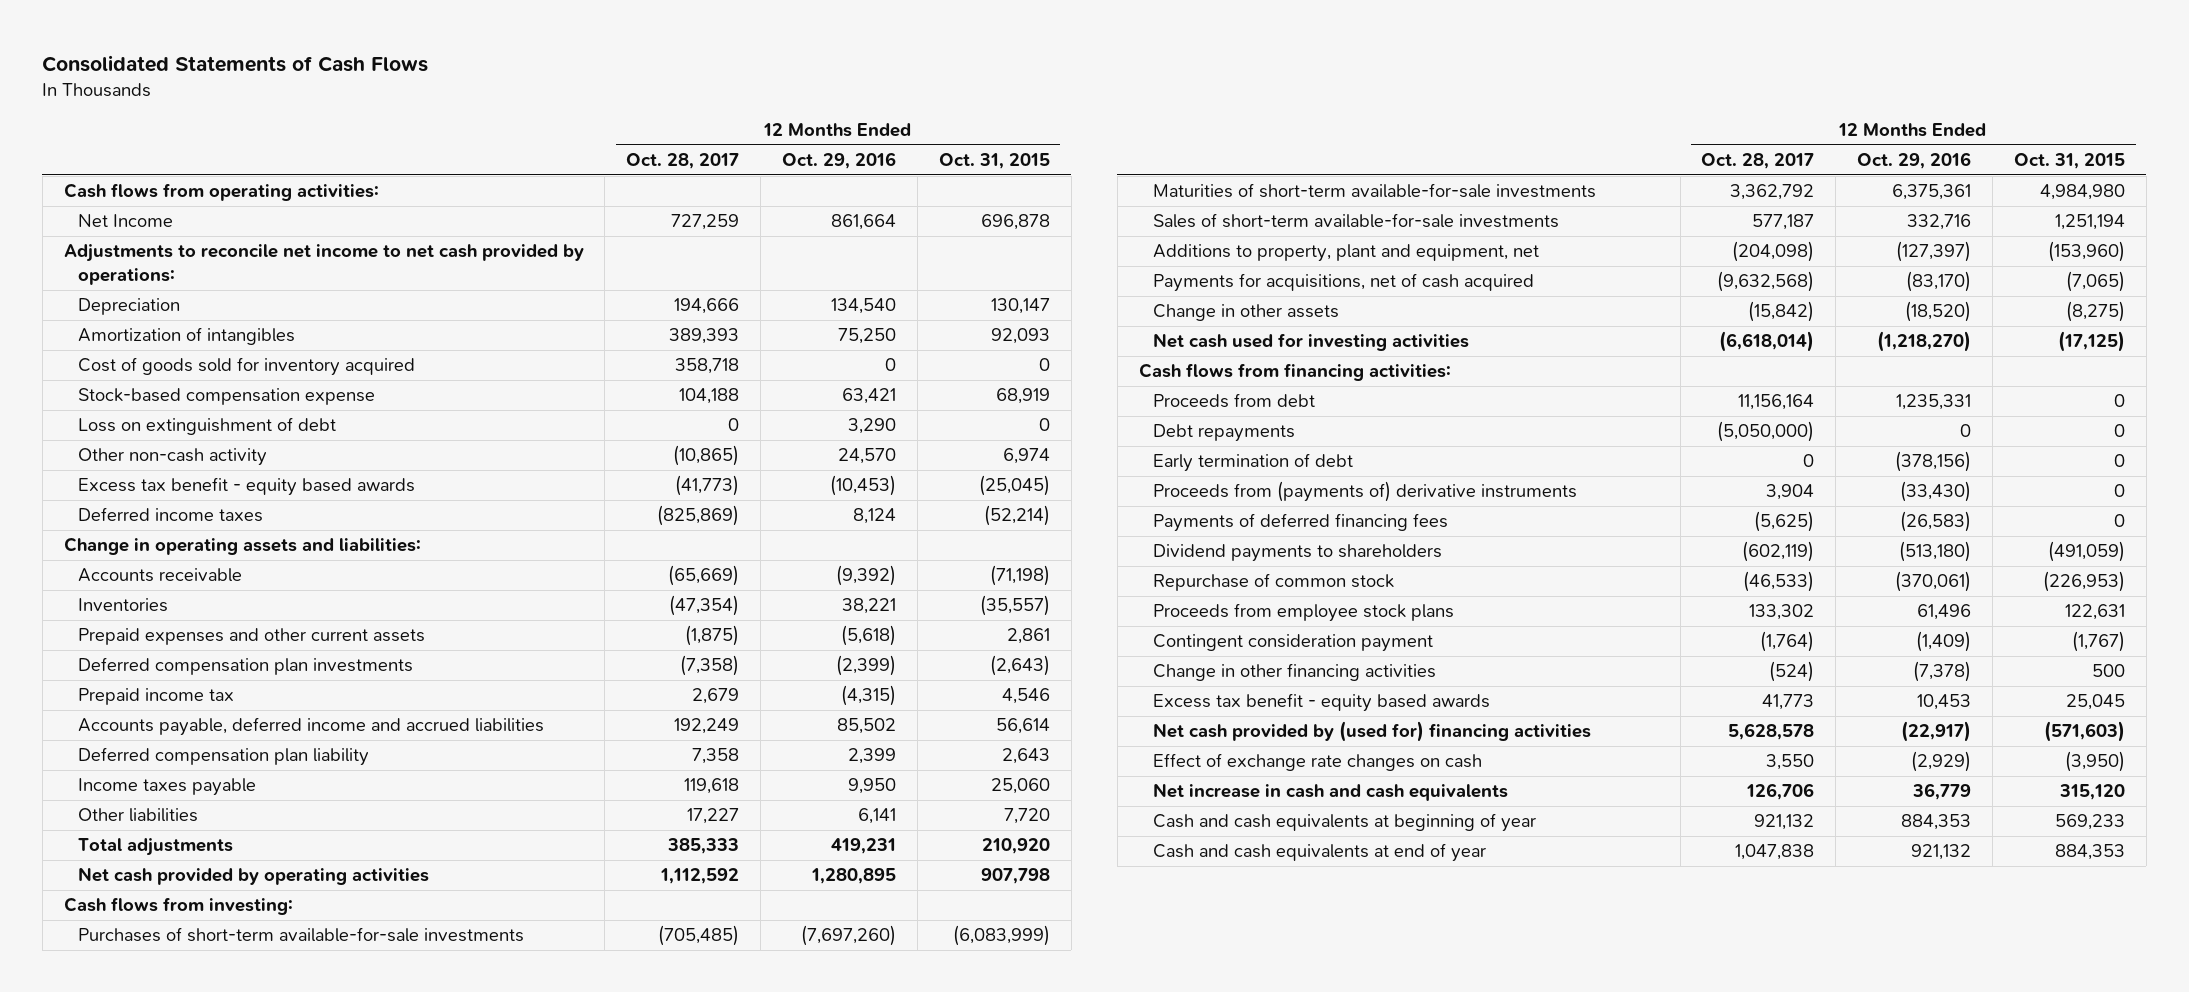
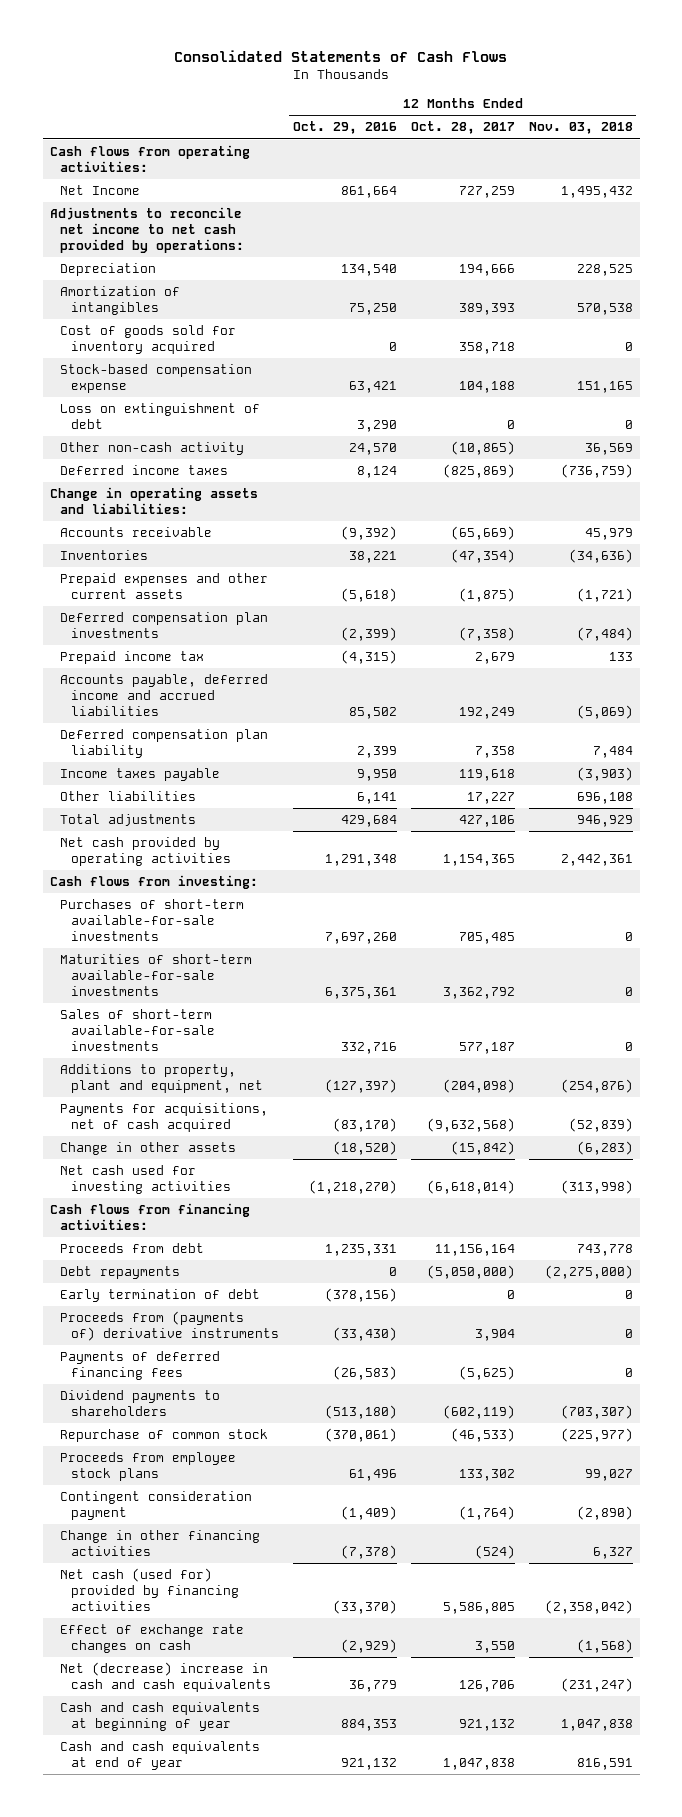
[938,152,1050,169] Oct. 31, 2015 -> none
none -> [528,122,633,135] Nov. 03, 2018
[77,477,415,497] Excess tax benefit - equity based awards -> none
[667,838,740,855] 385,333 -> [458,815,515,828] 427,106
[831,838,897,855] 419,231 -> [340,815,397,828] 429,684
[660,868,740,885] 1,112,592 -> [442,854,515,867] 1,154,365
[811,868,897,885] 1,280,895 -> [324,854,397,867] 1,291,348
[658,925,740,947] (705,485) -> [458,932,515,945] 705,485
[801,925,897,947] (7,697,260) -> [324,932,397,945] 7,697,260
[1153,693,1491,713] Excess tax benefit - equity based awards -> none
[1153,721,1592,743] Net cash provided by (used for) financing activities -> [60,1568,239,1612] Net cash (used for) provided by financing activities
[1728,723,1815,741] 5,628,578 -> [442,1602,515,1615] 5,586,805
[1901,721,1972,743] (22,917) -> [332,1600,397,1615] (33,370)
[1153,783,1509,802] Net increase in cash and cash equivalents -> [60,1662,271,1693] Net (decrease) increase in cash and cash equivalents

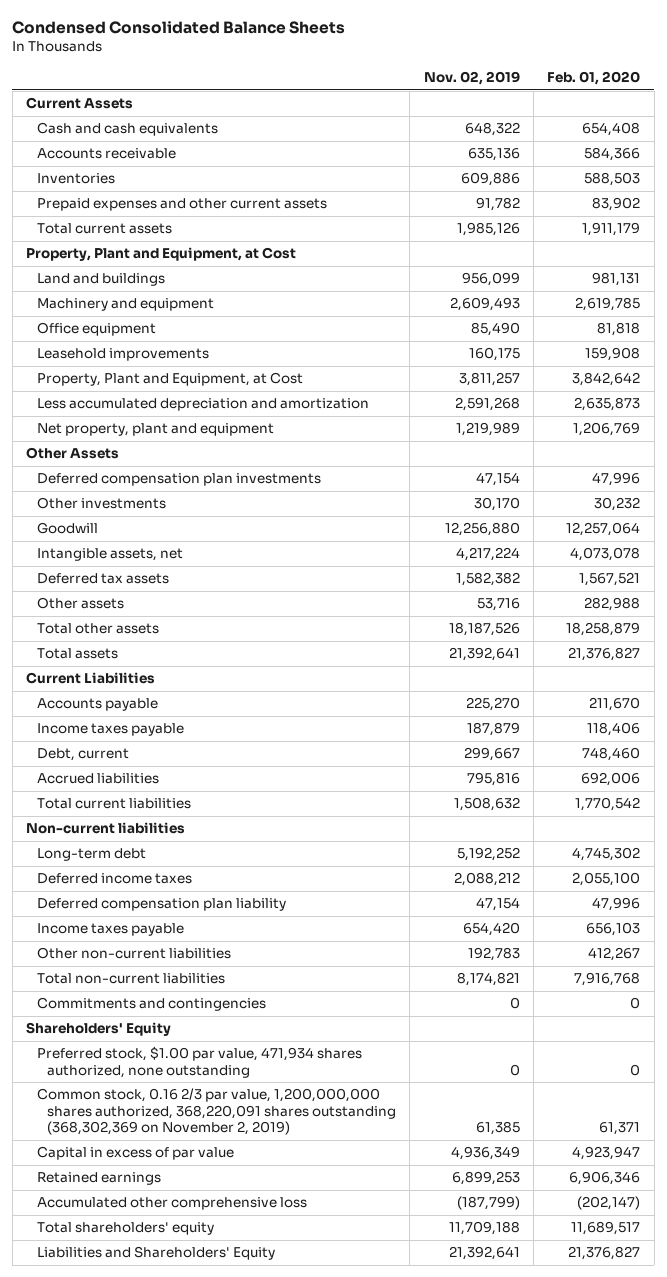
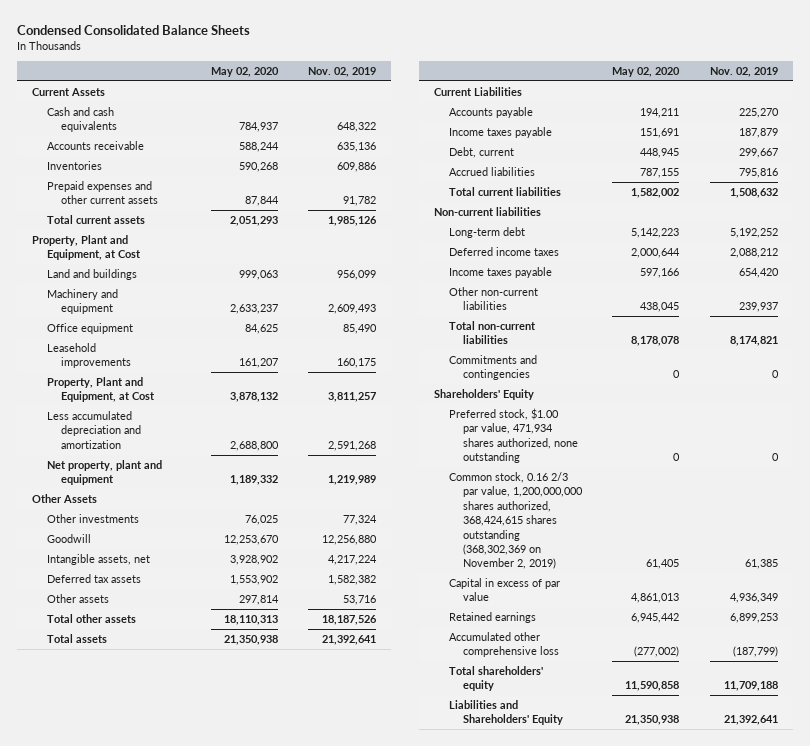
[547,70,641,85] Feb. 01, 2020 -> none
none -> [210,66,279,77] May 02, 2020
[36,473,321,487] Deferred compensation plan investments -> none
[473,497,520,512] 30,170 -> [342,514,377,525] 77,324
[36,898,286,912] Deferred compensation plan liability -> none
[467,947,520,962] 192,783 -> [738,302,778,313] 239,937
[36,1088,397,1135] Common stock, 0.16 2/3 par value, 1,200,000,000 shares authorized, 368,220,091 shares outstanding (368,302,369 on November 2, 2019) -> [448,471,584,570] Common stock, 0.16 2/3 par value, 1,200,000,000 shares authorized, 368,424,615 shares outstanding (368,302,369 on November 2, 2019)

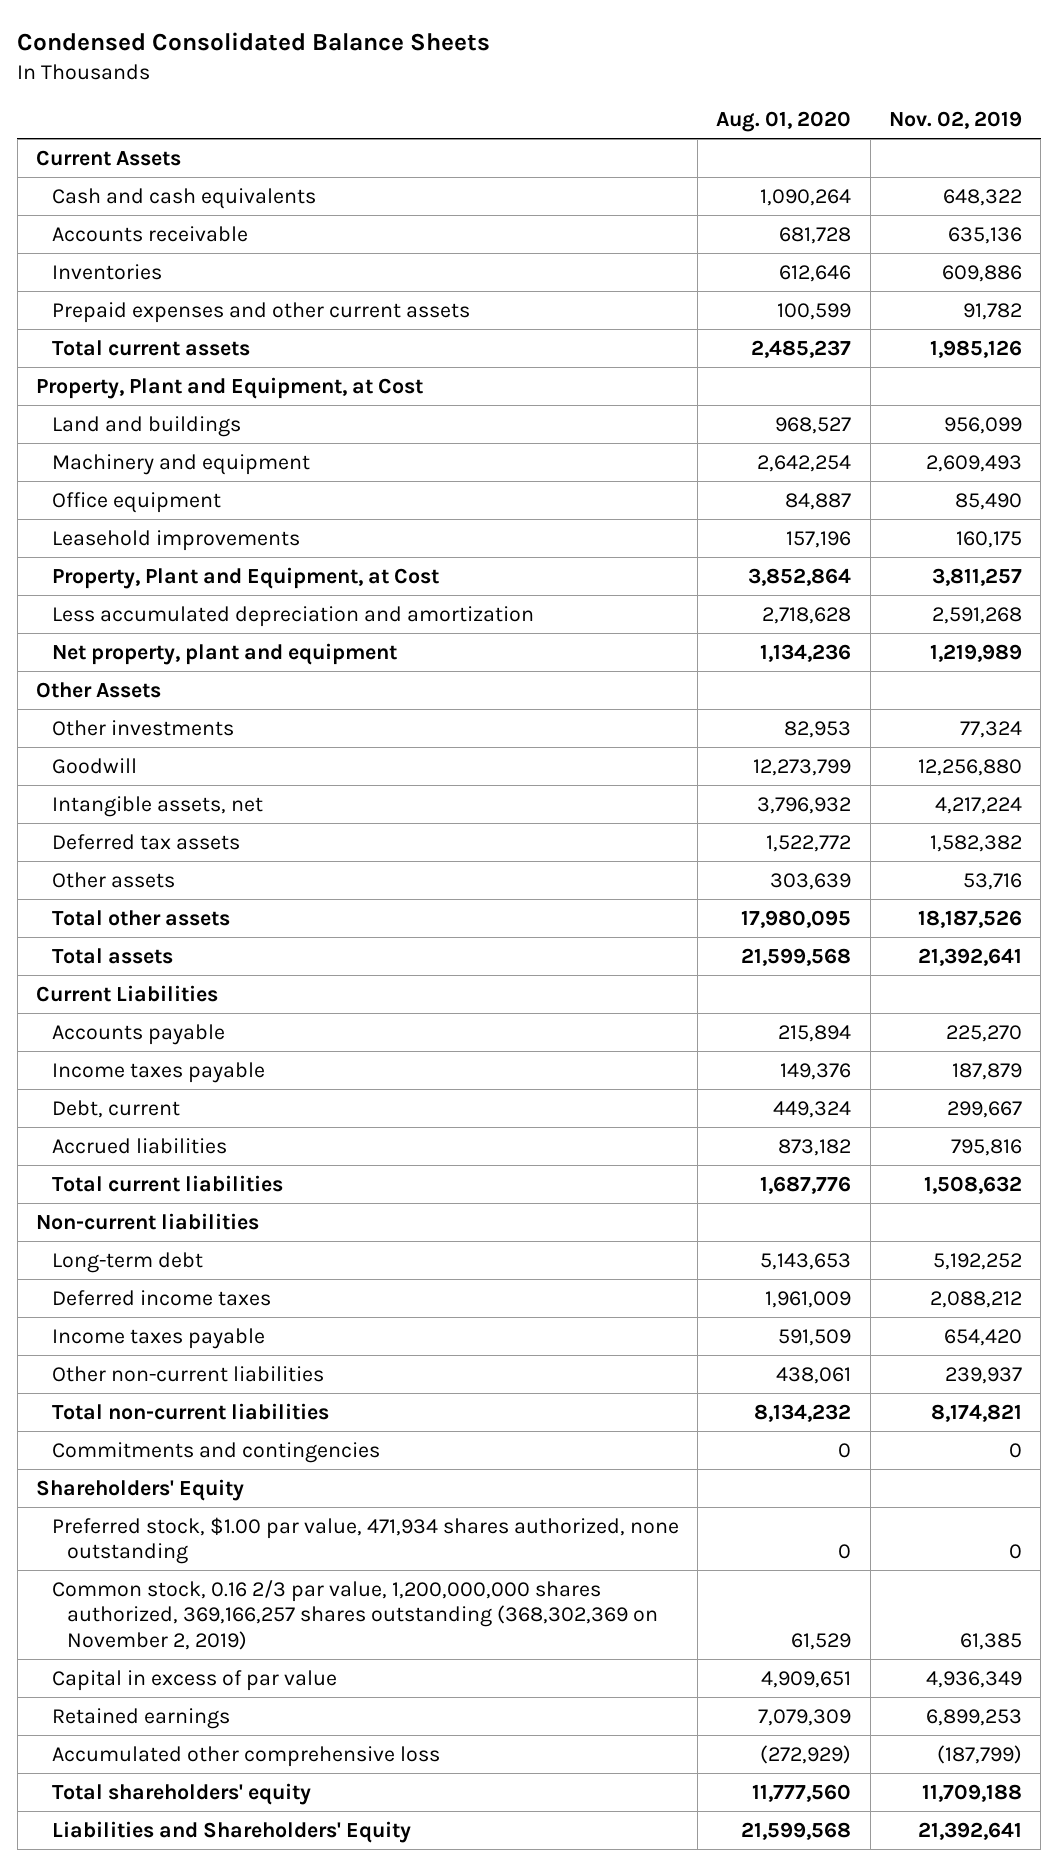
[210,66,279,77] May 02, 2020 -> none
none -> [716,110,852,132] Aug. 01, 2020
[448,471,584,570] Common stock, 0.16 2/3 par value, 1,200,000,000 shares authorized, 368,424,615 shares outstanding (368,302,369 on November 2, 2019) -> [51,1579,659,1650] Common stock, 0.16 2/3 par value, 1,200,000,000 shares authorized, 369,166,257 shares outstanding (368,302,369 on November 2, 2019)

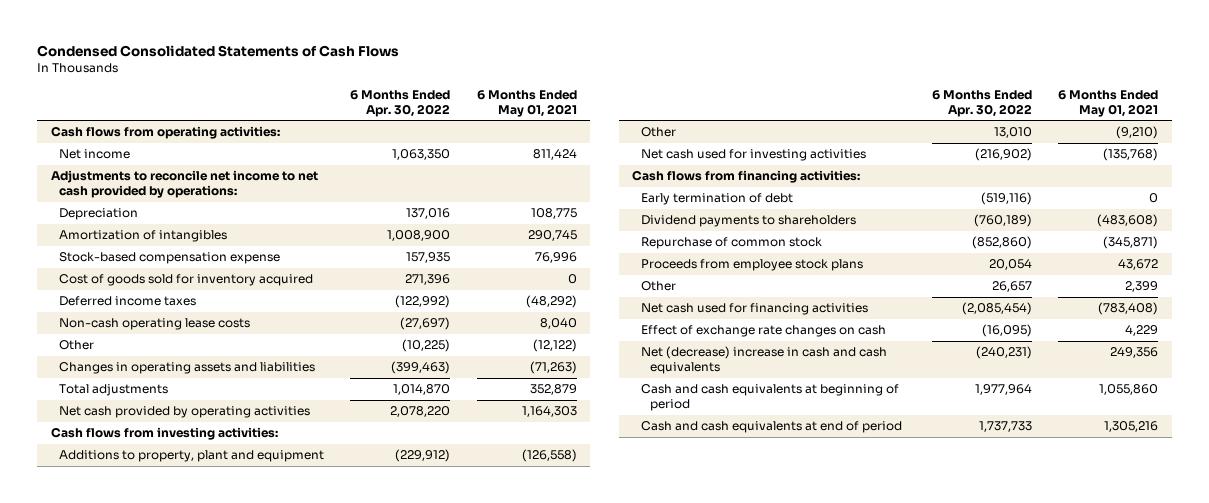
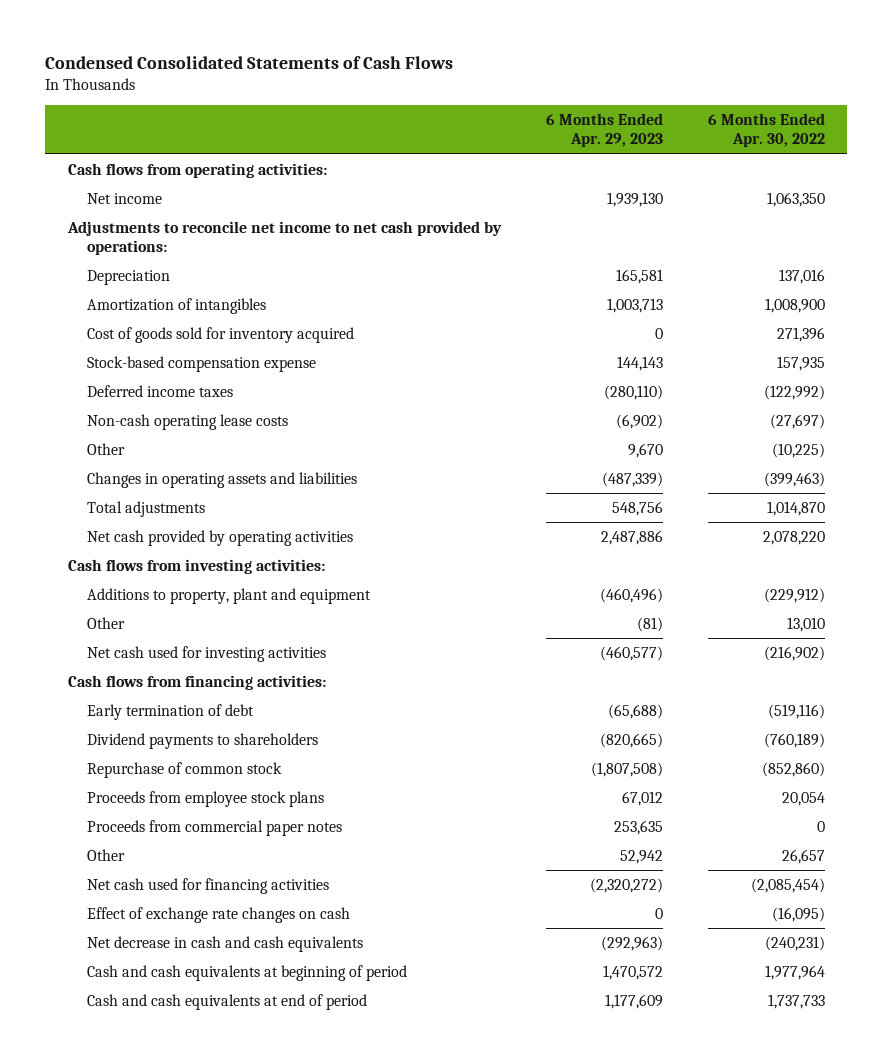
[476,89,577,117] 6 Months Ended May 01, 2021 -> none
none -> [545,113,663,148] 6 Months Ended Apr. 29, 2023
[59,252,281,265] Stock-based compensation expense -> [87,355,317,372] Stock-based compensation expense
none -> [87,819,343,836] Proceeds from commercial paper notes
[640,346,887,375] Net (decrease) increase in cash and cash equivalents -> [87,935,364,952] Net decrease in cash and cash equivalents

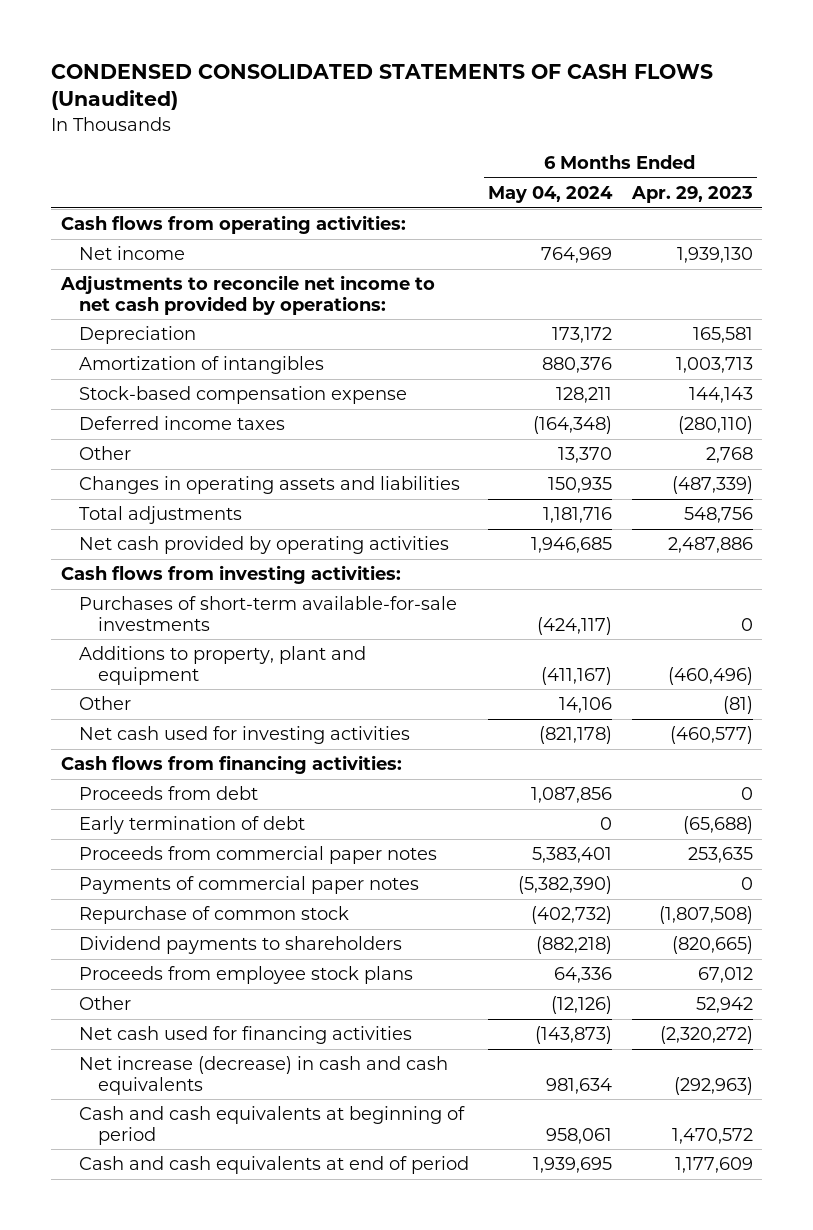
[45,56,454,70] Condensed Consolidated Statements of Cash Flows -> [51,63,714,111] CONDENSED CONSOLIDATED STATEMENTS OF CASH FLOWS (Unaudited)
[707,113,825,148] 6 Months Ended Apr. 30, 2022 -> none
none -> [488,186,614,204] May 04, 2024
[87,326,355,343] Cost of goods sold for inventory acquired -> none
[87,413,289,430] Non-cash operating lease costs -> none
[627,442,663,458] 9,670 -> [705,447,753,464] 2,768
none -> [79,596,458,631] Purchases of short-term available-for-sale investments
none -> [79,786,259,801] Proceeds from debt
[87,819,343,836] Proceeds from commercial paper notes -> [79,846,438,865] Proceeds from commercial paper notes
none -> [79,876,420,895] Payments of commercial paper notes
[87,732,319,749] Dividend payments to shareholders -> [79,936,403,955] Dividend payments to shareholders
[87,906,351,923] Effect of exchange rate changes on cash -> none
[87,935,364,952] Net decrease in cash and cash equivalents -> [79,1056,449,1095] Net increase (decrease) in cash and cash equivalents

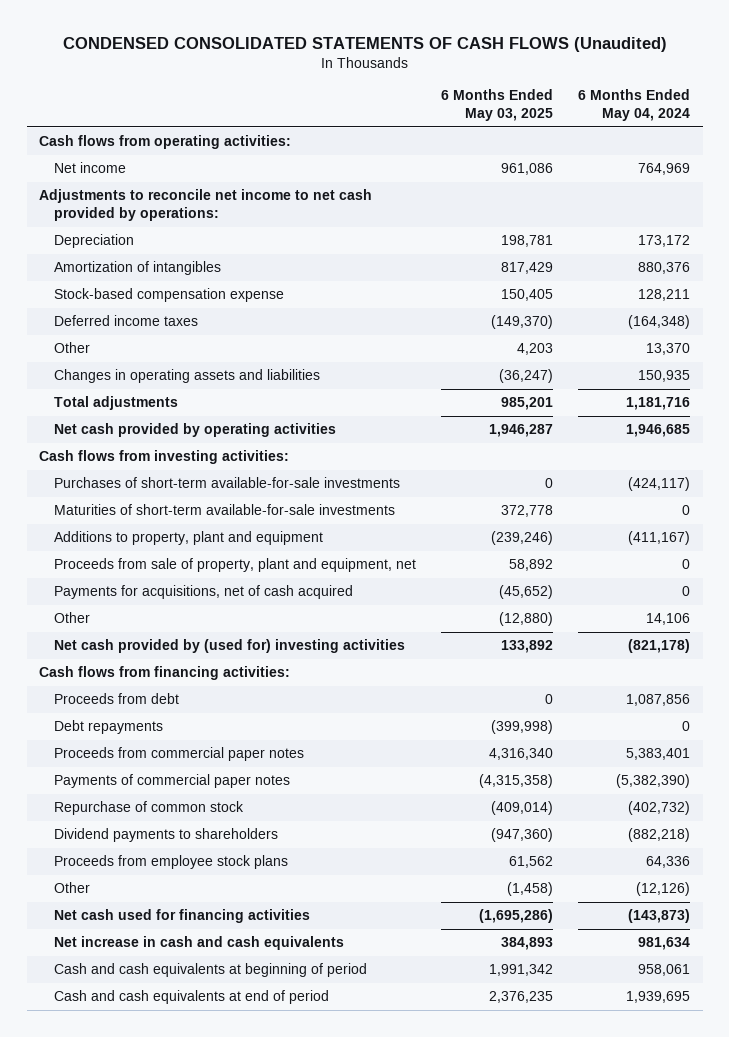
[630,186,753,204] Apr. 29, 2023 -> none
none -> [440,89,553,121] 6 Months Ended May 03, 2025
none -> [53,504,395,516] Maturities of short-term available-for-sale investments
none -> [53,558,416,573] Proceeds from sale of property, plant and equipment, net
none -> [53,585,353,600] Payments for acquisitions, net of cash acquired
[79,726,411,745] Net cash used for investing activities -> [53,639,405,654] Net cash provided by (used for) investing activities
[79,816,306,835] Early termination of debt -> none
none -> [53,720,163,735] Debt repayments
[79,1056,449,1095] Net increase (decrease) in cash and cash equivalents -> [53,936,344,951] Net increase in cash and cash equivalents

